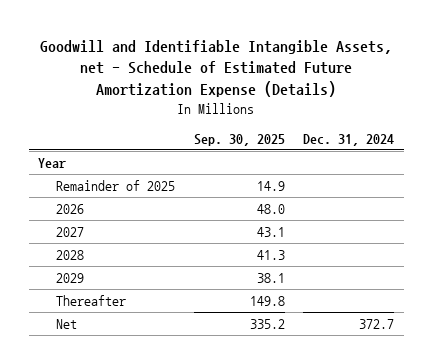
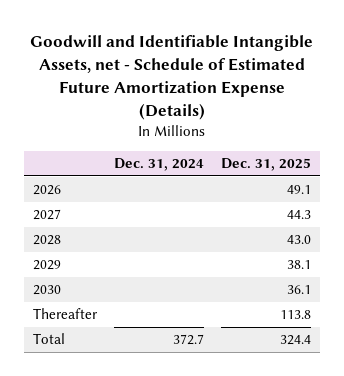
[193,133,285,146] Sep. 30, 2025 -> none
none -> [221,158,312,172] Dec. 31, 2025
[38,157,67,168] Year -> none
[56,179,176,191] Remainder of 2025 -> none
none -> [32,285,61,296] 2030
[56,318,78,329] Net -> [32,333,65,345] Total

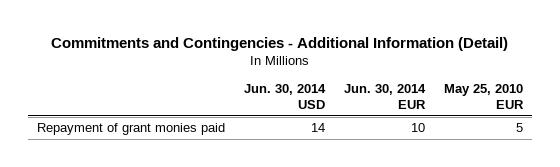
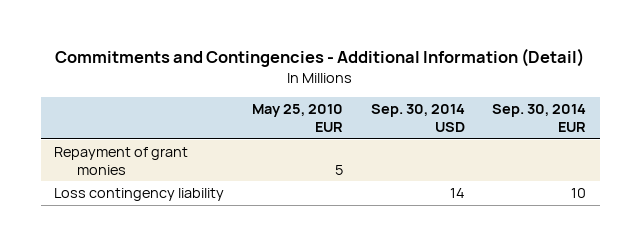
[243,84,326,110] Jun. 30, 2014 USD -> none
[343,84,426,110] Jun. 30, 2014 EUR -> none
none -> [370,104,465,133] Sep. 30, 2014 USD
none -> [492,104,587,133] Sep. 30, 2014 EUR
[37,123,226,136] Repayment of grant monies paid -> [54,147,189,175] Repayment of grant monies
none -> [54,188,225,202] Loss contingency liability

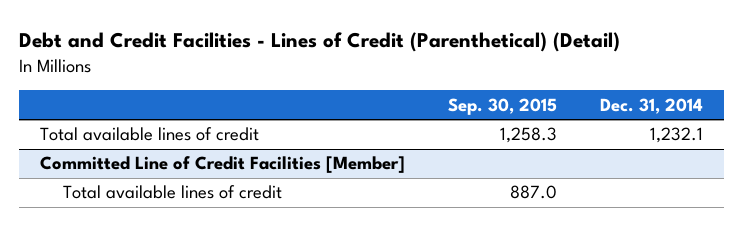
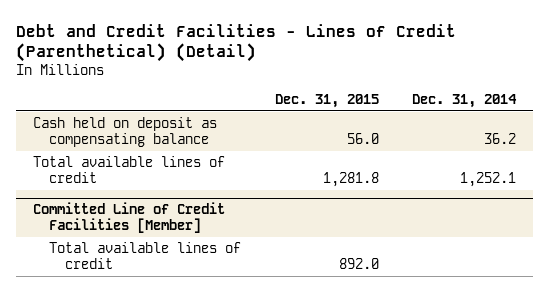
[448,97,558,115] Sep. 30, 2015 -> none
none -> [274,94,379,109] Dec. 31, 2015
none -> [33,116,218,148] Cash held on deposit as compensating balance
[649,127,703,144] 1,232.1 -> [460,172,517,188] 1,252.1

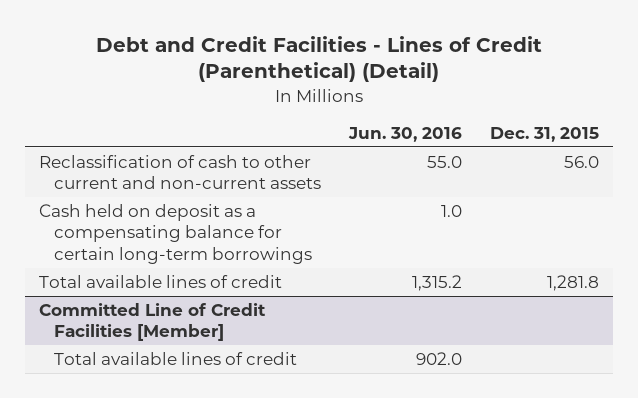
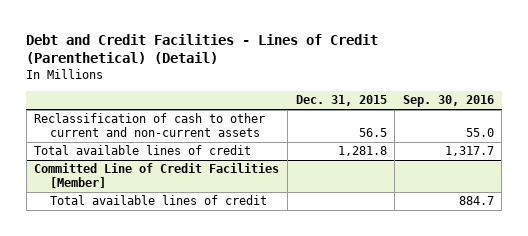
[347,126,462,142] Jun. 30, 2016 -> none
none -> [402,95,494,108] Sep. 30, 2016
[39,203,312,264] Cash held on deposit as a compensating balance for certain long-term borrowings -> none
[564,155,600,168] 56.0 -> [358,128,387,138] 56.5

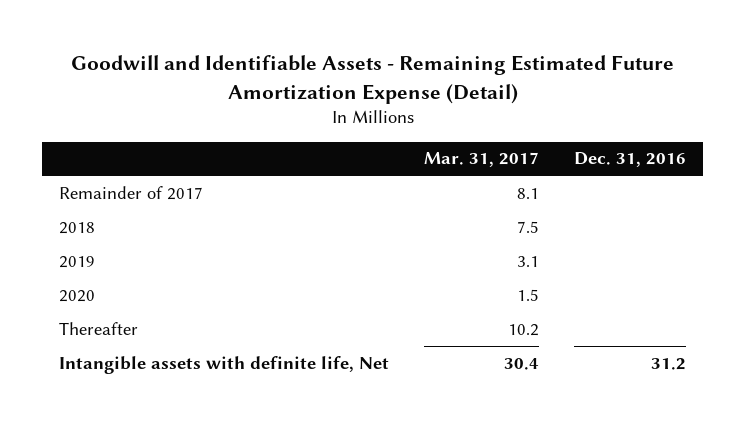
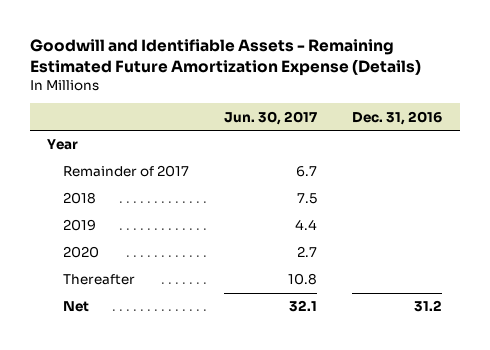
[70,55,674,104] Goodwill and Identifiable Assets - Remaining Estimated Future Amortization Expense (Detail) -> [30,38,422,76] Goodwill and Identifiable Assets - Remaining Estimated Future Amortization Expense (Details)
[424,152,540,168] Mar. 31, 2017 -> none
none -> [224,110,318,125] Jun. 30, 2017
none -> [47,139,79,151] Year
[59,355,390,374] Intangible assets with definite life, Net -> [63,301,90,313] Net

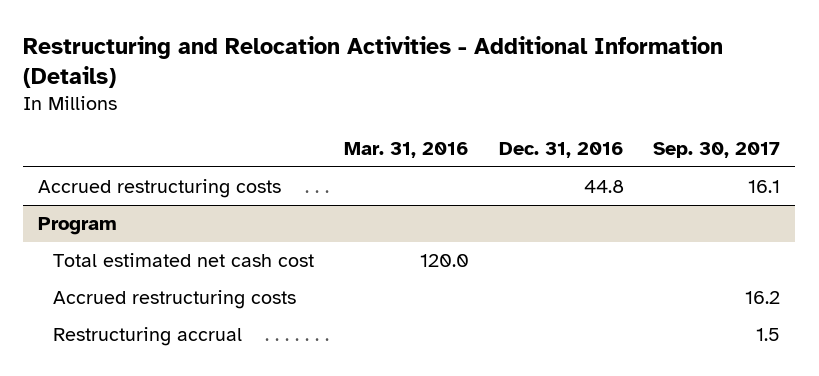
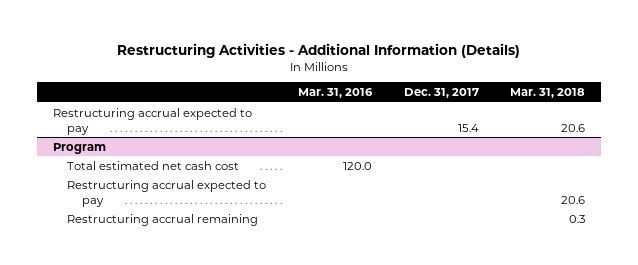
[23,35,724,88] Restructuring and Relocation Activities - Additional Information (Details) -> [116,42,520,58] Restructuring Activities - Additional Information (Details)
[498,142,624,159] Dec. 31, 2016 -> none
[653,142,781,159] Sep. 30, 2017 -> none
none -> [403,88,479,99] Dec. 31, 2017
none -> [510,88,586,99] Mar. 31, 2018
[38,179,282,199] Accrued restructuring costs -> [52,107,252,135] Restructuring accrual expected to pay
[52,290,296,310] Accrued restructuring costs -> [67,179,267,207] Restructuring accrual expected to pay
[52,327,242,347] Restructuring accrual -> [67,213,259,226] Restructuring accrual remaining

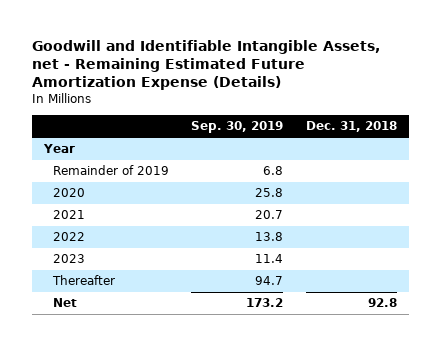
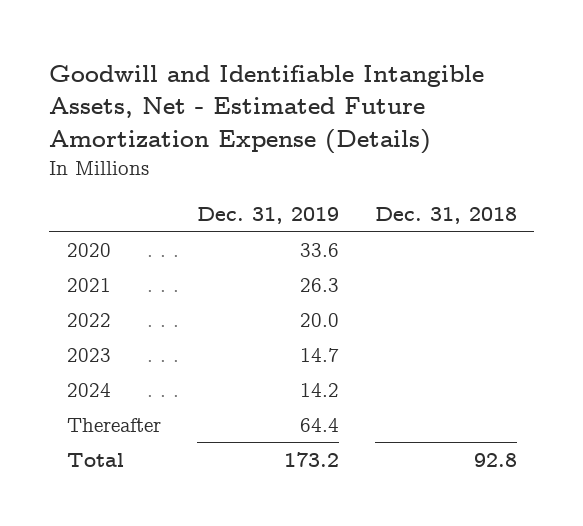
[32,39,381,91] Goodwill and Identifiable Intangible Assets, net - Remaining Estimated Future Amortization Expense (Details) -> [49,64,485,154] Goodwill and Identifiable Intangible Assets, Net - Estimated Future Amortization Expense (Details)
[191,121,284,134] Sep. 30, 2019 -> none
none -> [196,206,339,224] Dec. 31, 2019
[42,144,75,154] Year -> none
[52,165,169,176] Remainder of 2019 -> none
none -> [66,382,111,397] 2024
[52,298,77,308] Net -> [66,452,124,467] Total

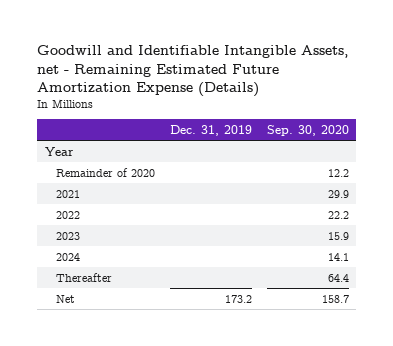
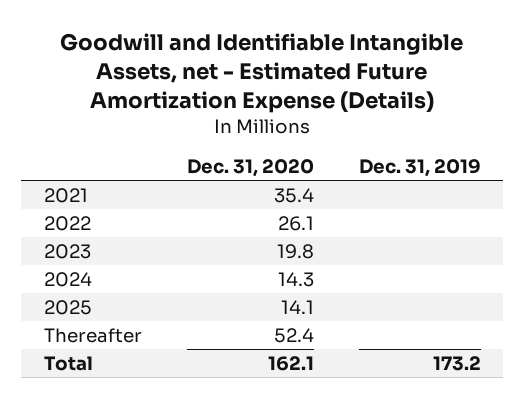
[37,45,349,97] Goodwill and Identifiable Intangible Assets, net - Remaining Estimated Future Amortization Expense (Details) -> [60,33,464,114] Goodwill and Identifiable Intangible Assets, net - Estimated Future Amortization Expense (Details)
[266,124,349,136] Sep. 30, 2020 -> none
none -> [186,159,314,178] Dec. 31, 2020
[44,146,74,156] Year -> none
[55,167,155,177] Remainder of 2020 -> none
none -> [43,299,92,315] 2025
[55,294,75,303] Net -> [43,355,93,371] Total

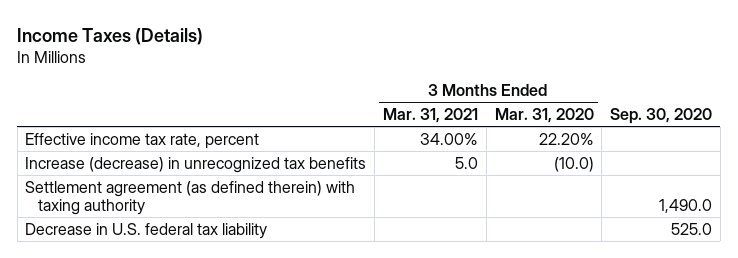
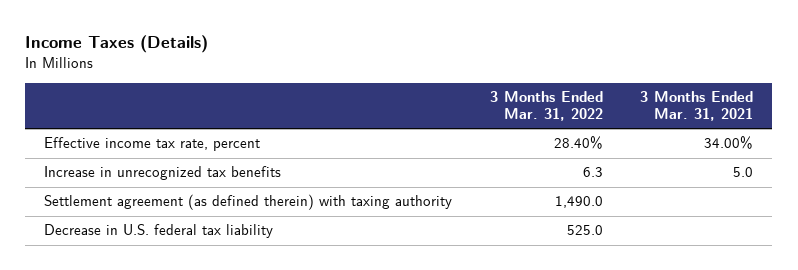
[494,108,594,124] Mar. 31, 2020 -> none
[610,108,713,125] Sep. 30, 2020 -> none
none -> [489,91,603,122] 3 Months Ended Mar. 31, 2022
[25,156,367,173] Increase (decrease) in unrecognized tax benefits -> [44,166,282,181] Increase in unrecognized tax benefits

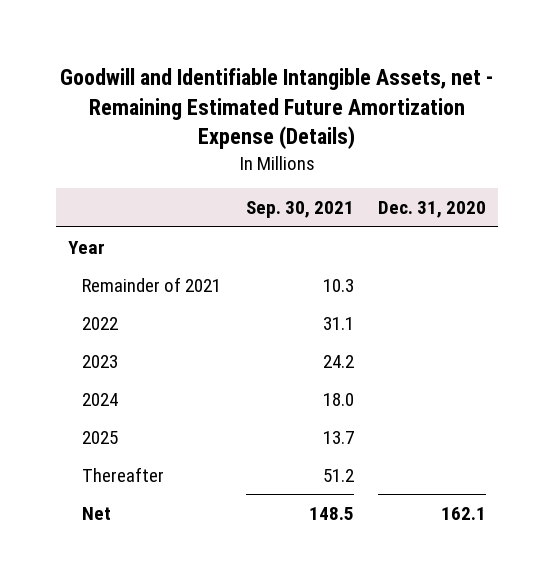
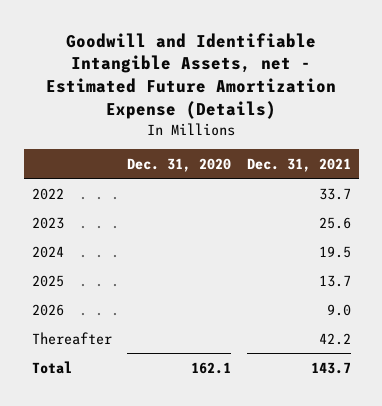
[59,68,493,149] Goodwill and Identifiable Intangible Assets, net - Remaining Estimated Future Amortization Expense (Details) -> [46,32,337,119] Goodwill and Identifiable Intangible Assets, net - Estimated Future Amortization Expense (Details)
[245,201,354,219] Sep. 30, 2021 -> none
none -> [246,157,351,172] Dec. 31, 2021
[67,240,105,254] Year -> none
[82,276,222,292] Remainder of 2021 -> none
none -> [31,303,64,316] 2026
[82,506,112,520] Net -> [31,360,72,374] Total

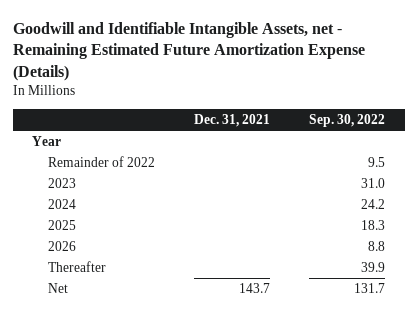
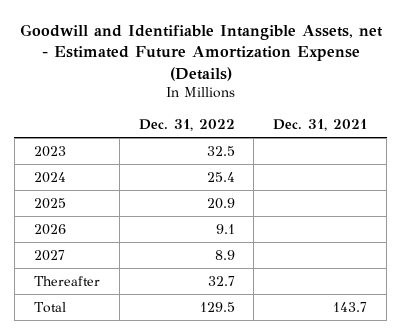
[12,21,365,81] Goodwill and Identifiable Intangible Assets, net - Remaining Estimated Future Amortization Expense (Details) -> [19,23,383,81] Goodwill and Identifiable Intangible Assets, net - Estimated Future Amortization Expense (Details)
[309,114,386,128] Sep. 30, 2022 -> none
none -> [138,119,235,132] Dec. 31, 2022
[32,136,62,147] Year -> none
[48,156,156,168] Remainder of 2022 -> none
none -> [33,249,65,261] 2027
[48,283,69,294] Net -> [33,301,66,313] Total

